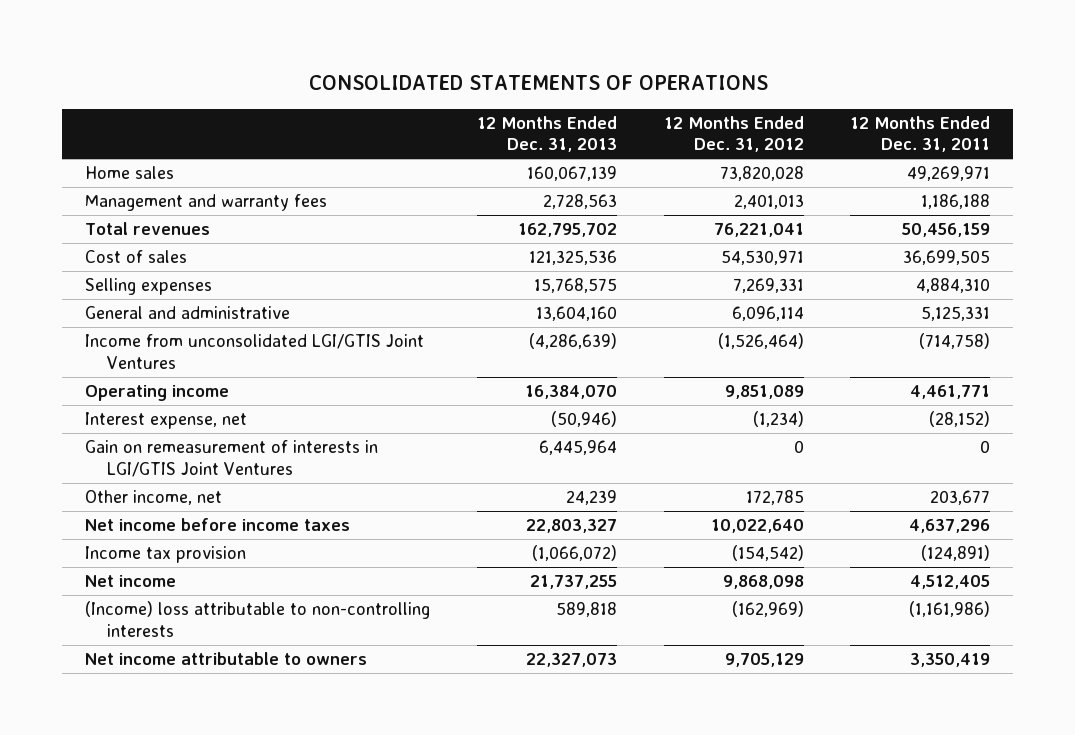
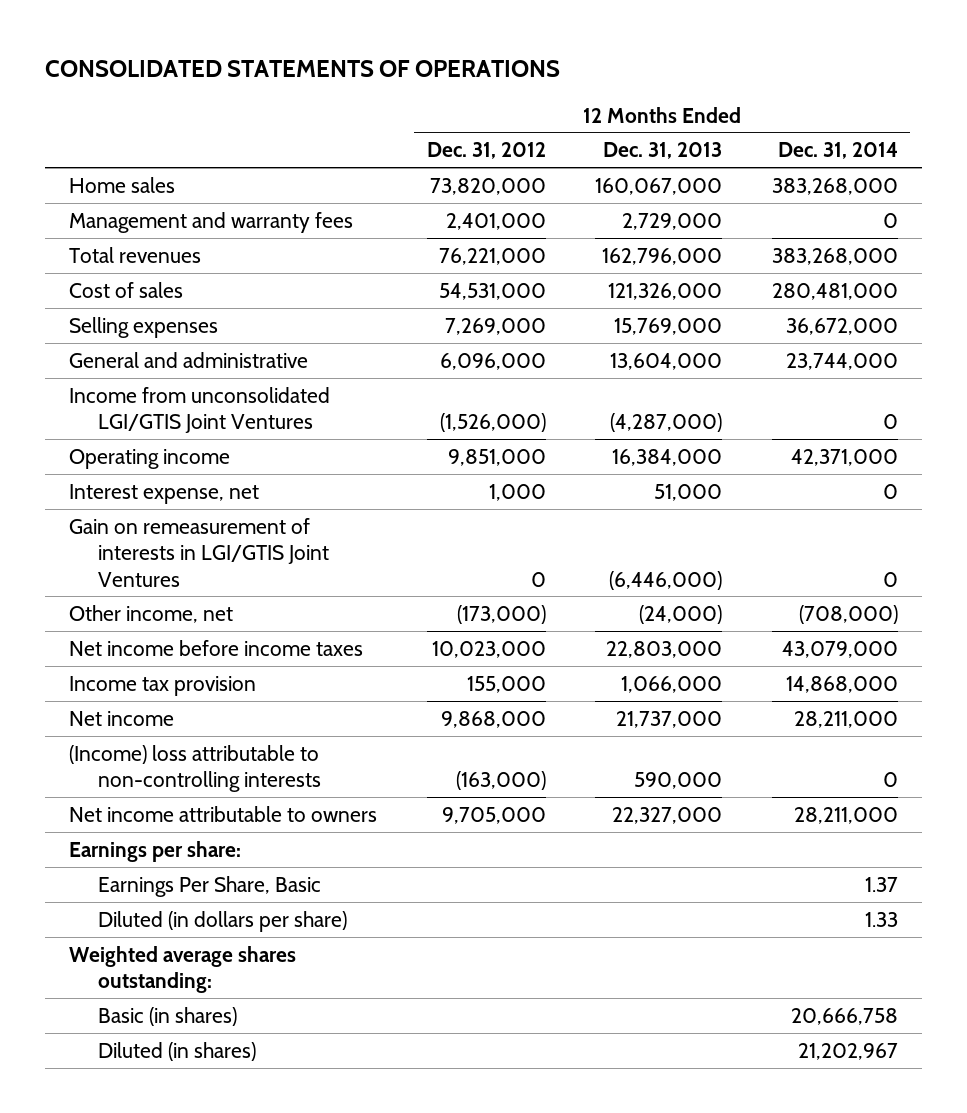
[850,115,991,153] 12 Months Ended Dec. 31, 2011 -> none
none -> [777,142,898,160] Dec. 31, 2014
[526,166,617,182] 160,067,139 -> [595,177,723,195] 160,067,000
[719,166,804,182] 73,820,028 -> [429,177,546,195] 73,820,000
[542,194,617,210] 2,728,563 -> [622,212,723,230] 2,729,000
[733,194,804,210] 2,401,013 -> [445,212,546,230] 2,401,000
[517,223,617,238] 162,795,702 -> [602,247,723,265] 162,796,000
[713,223,804,238] 76,221,041 -> [438,247,546,265] 76,221,000
[528,250,617,266] 121,325,536 -> [608,282,723,300] 121,326,000
[720,250,804,266] 54,530,971 -> [438,282,546,300] 54,531,000
[533,278,617,294] 15,768,575 -> [614,317,723,335] 15,769,000
[732,278,804,294] 7,269,331 -> [444,317,546,335] 7,269,000
[535,306,617,322] 13,604,160 -> [610,352,723,370] 13,604,000
[731,306,804,322] 6,096,114 -> [439,352,546,370] 6,096,000
[528,333,617,350] (4,286,639) -> [610,413,723,433] (4,287,000)
[717,333,804,350] (1,526,464) -> [439,413,546,433] (1,526,000)
[524,385,617,400] 16,384,070 -> [612,448,723,466] 16,384,000
[724,385,804,400] 9,851,089 -> [447,448,546,466] 9,851,000
[550,411,617,428] (50,946) -> [654,483,723,501] 51,000
[752,411,804,428] (1,234) -> [488,483,546,501] 1,000
[538,440,617,456] 6,445,964 -> [609,570,723,590] (6,446,000)
[565,490,617,506] 24,239 -> [639,604,723,624] (24,000)
[745,490,804,506] 172,785 -> [456,604,546,624] (173,000)
[525,519,617,534] 22,803,327 -> [606,640,723,658] 22,803,000
[710,519,804,534] 10,022,640 -> [431,640,546,658] 10,023,000
[531,545,617,562] (1,066,072) -> [621,675,723,693] 1,066,000
[731,545,804,562] (154,542) -> [466,675,546,693] 155,000
[529,575,617,590] 21,737,255 -> [616,710,723,728] 21,737,000
[722,575,804,590] 9,868,098 -> [440,710,546,728] 9,868,000
[555,602,617,618] 589,818 -> [634,772,723,790] 590,000
[731,601,804,618] (162,969) -> [455,771,546,791] (163,000)
[525,653,617,668] 22,327,073 -> [612,806,723,824] 22,327,000
[724,653,804,668] 9,705,129 -> [441,806,546,824] 9,705,000
none -> [69,840,242,862] Earnings per share:
none -> [98,875,322,897] Earnings Per Share, Basic
none -> [98,910,348,932] Diluted (in dollars per share)
none -> [69,945,297,994] Weighted average shares outstanding:
none -> [98,1006,238,1026] Basic (in shares)
none -> [98,1041,257,1061] Diluted (in shares)

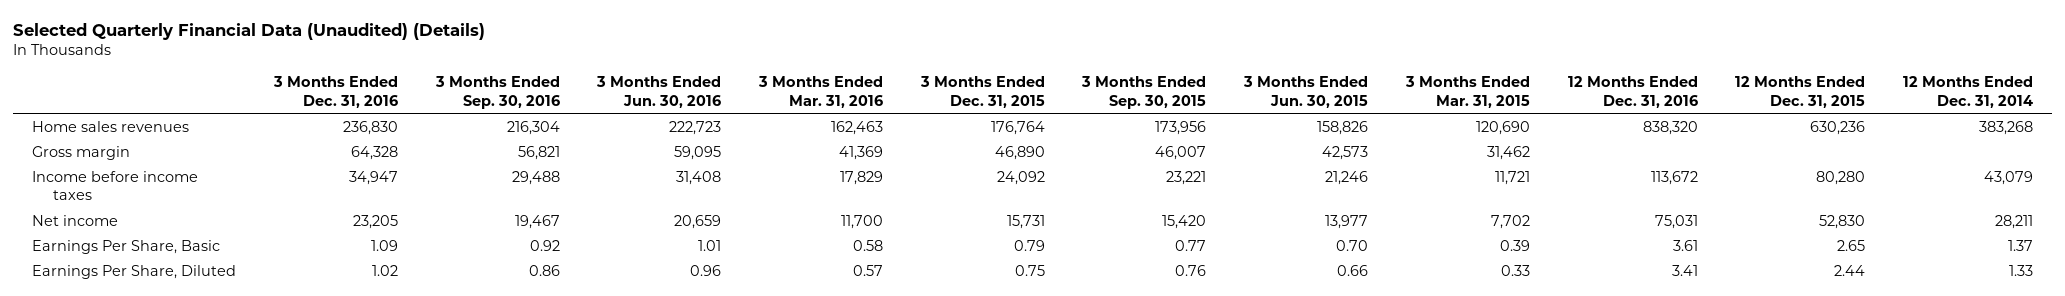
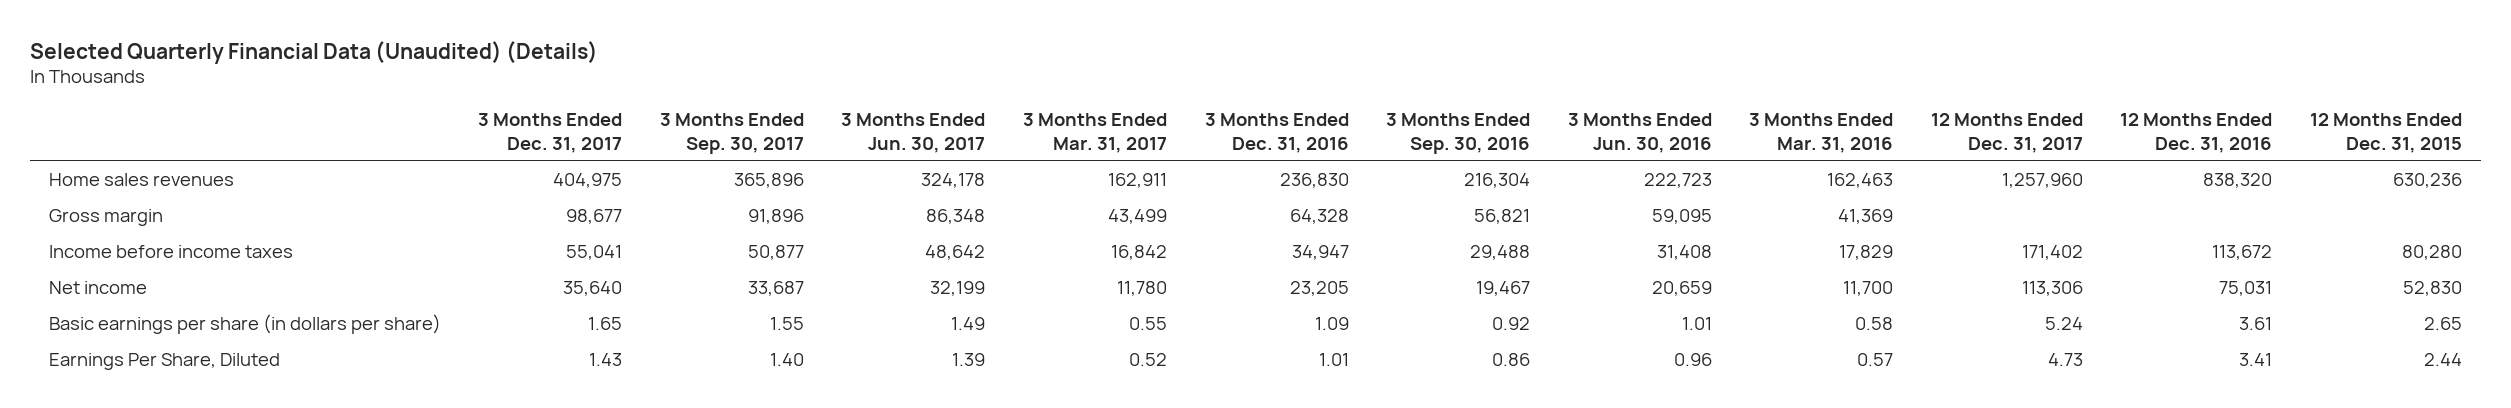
[919,76,1045,108] 3 Months Ended Dec. 31, 2015 -> none
[1081,76,1207,109] 3 Months Ended Sep. 30, 2015 -> none
[1243,76,1369,108] 3 Months Ended Jun. 30, 2015 -> none
[1404,76,1530,108] 3 Months Ended Mar. 31, 2015 -> none
[1903,76,2034,108] 12 Months Ended Dec. 31, 2014 -> none
none -> [478,113,623,153] 3 Months Ended Dec. 31, 2017
none -> [659,113,804,154] 3 Months Ended Sep. 30, 2017
none -> [841,113,986,153] 3 Months Ended Jun. 30, 2017
none -> [1023,113,1168,153] 3 Months Ended Mar. 31, 2017
none -> [1930,113,2083,153] 12 Months Ended Dec. 31, 2017
[32,239,221,254] Earnings Per Share, Basic -> [48,314,441,335] Basic earnings per share (in dollars per share)
[371,264,398,276] 1.02 -> [1318,353,1349,367] 1.01

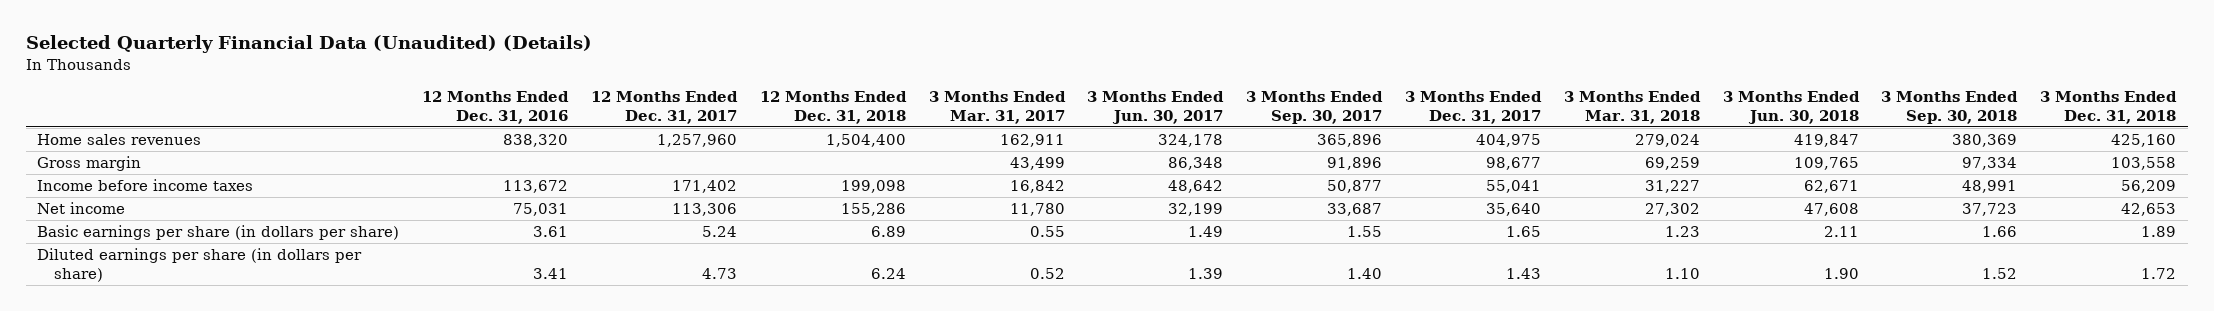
[1204,113,1349,153] 3 Months Ended Dec. 31, 2016 -> none
[1386,113,1531,154] 3 Months Ended Sep. 30, 2016 -> none
[1567,113,1712,153] 3 Months Ended Jun. 30, 2016 -> none
[1749,113,1894,153] 3 Months Ended Mar. 31, 2016 -> none
[2309,113,2462,153] 12 Months Ended Dec. 31, 2015 -> none
none -> [759,91,907,124] 12 Months Ended Dec. 31, 2018
none -> [1563,91,1701,124] 3 Months Ended Mar. 31, 2018
none -> [1722,91,1860,124] 3 Months Ended Jun. 30, 2018
none -> [1881,91,2019,124] 3 Months Ended Sep. 30, 2018
none -> [2040,91,2178,124] 3 Months Ended Dec. 31, 2018
[48,353,280,371] Earnings Per Share, Diluted -> [37,248,363,282] Diluted earnings per share (in dollars per share)

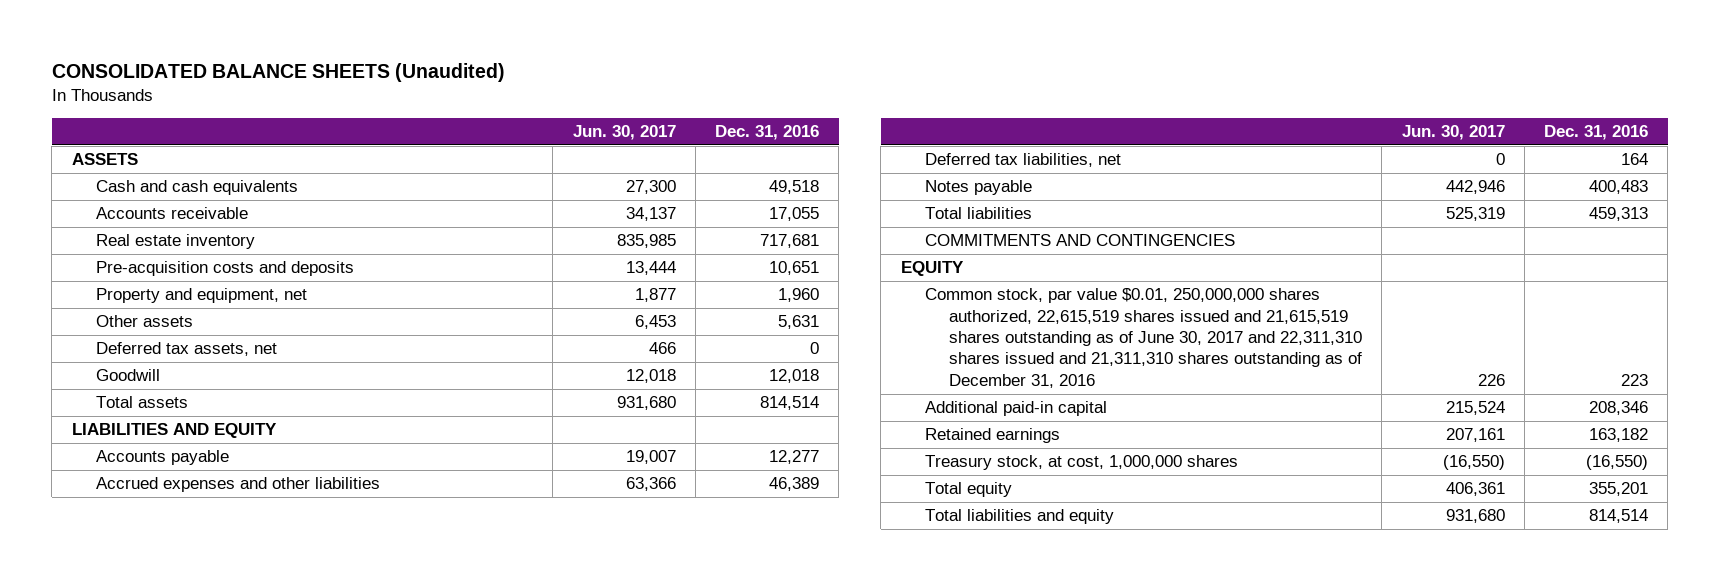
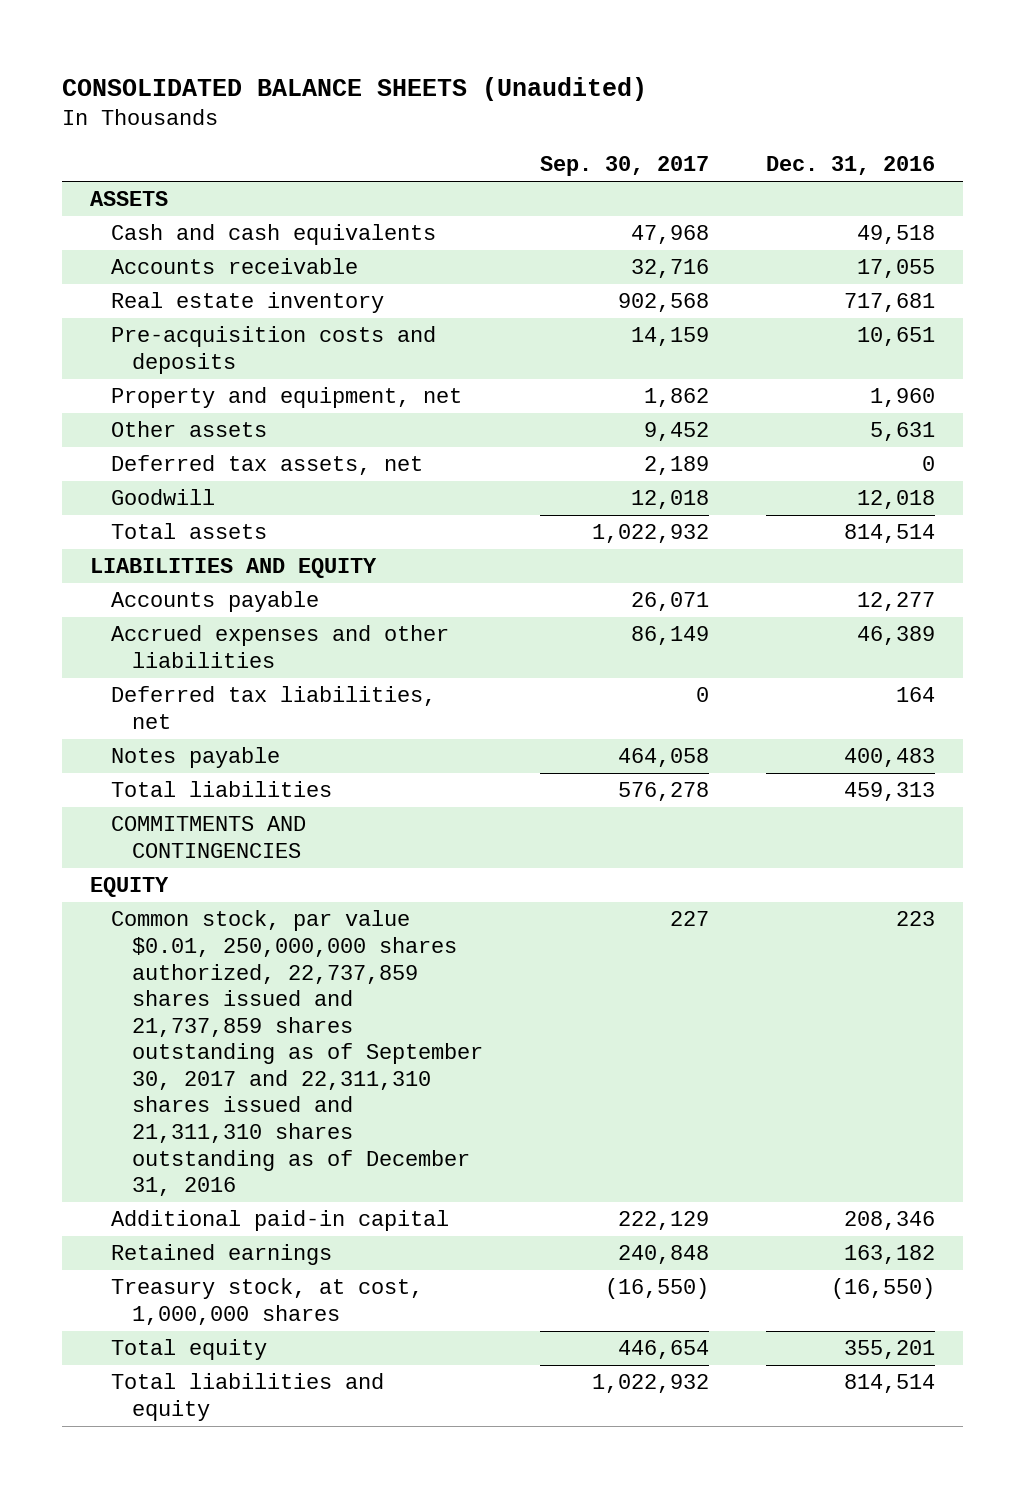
[572,124,676,140] Jun. 30, 2017 -> none
none -> [539,156,709,177] Sep. 30, 2017
[924,288,1363,388] Common stock, par value $0.01, 250,000,000 shares authorized, 22,615,519 shares issued and 21,615,519 shares outstanding as of June 30, 2017 and 22,311,310 shares issued and 21,311,310 shares outstanding as of December 31, 2016 -> [110,910,483,1197] Common stock, par value $0.01, 250,000,000 shares authorized, 22,737,859 shares issued and 21,737,859 shares outstanding as of September 30, 2017 and 22,311,310 shares issued and 21,311,310 shares outstanding as of December 31, 2016

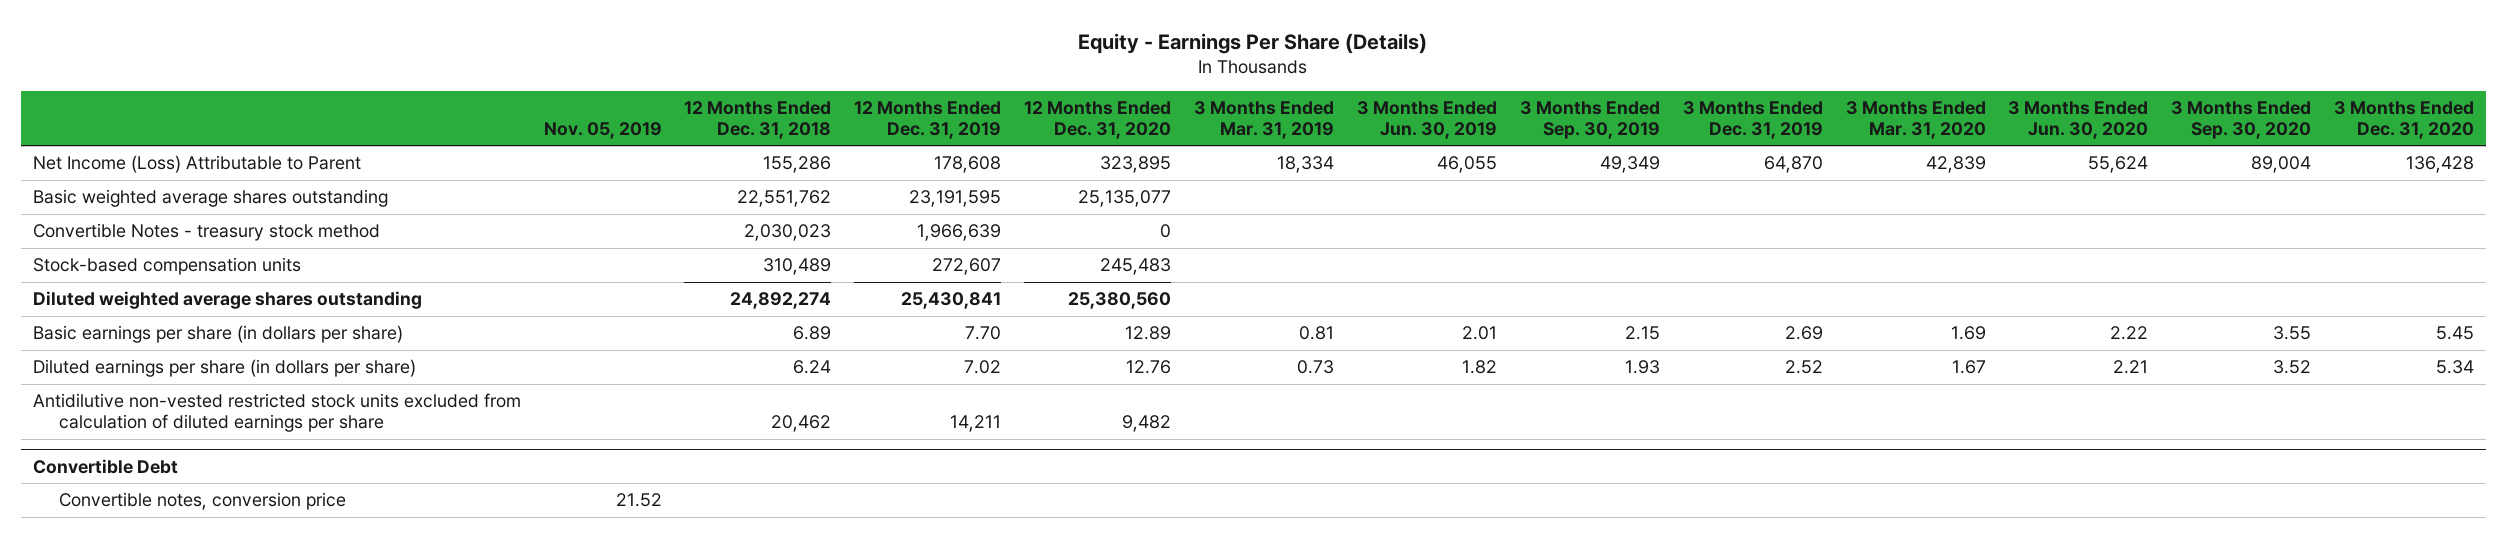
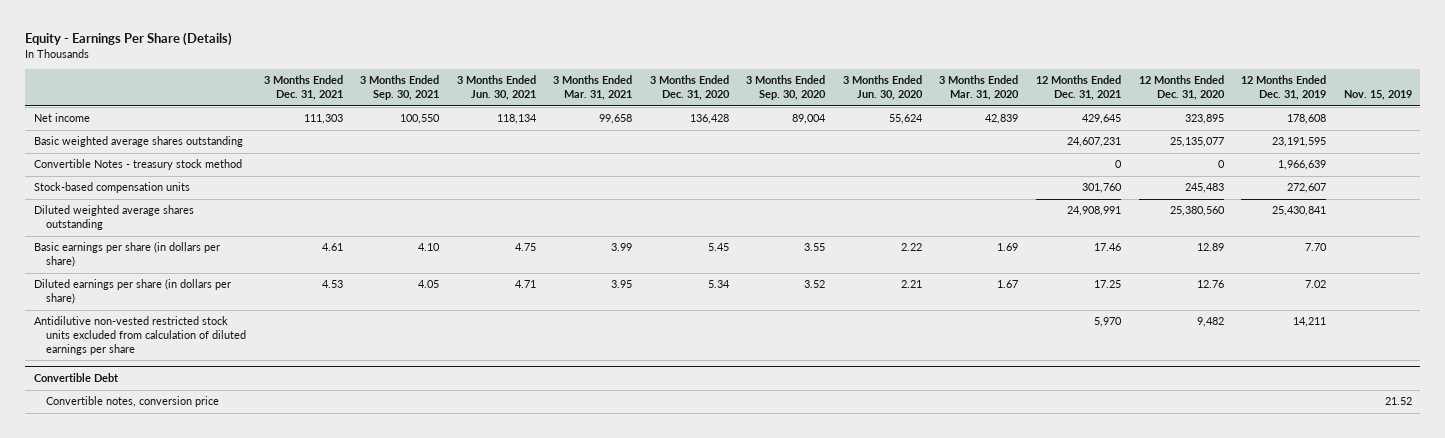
[543,121,662,139] Nov. 05, 2019 -> none
[684,100,832,139] 12 Months Ended Dec. 31, 2018 -> none
[1194,100,1335,139] 3 Months Ended Mar. 31, 2019 -> none
[1356,100,1497,139] 3 Months Ended Jun. 30, 2019 -> none
[1519,100,1660,139] 3 Months Ended Sep. 30, 2019 -> none
[1682,100,1823,139] 3 Months Ended Dec. 31, 2019 -> none
none -> [263,75,343,101] 3 Months Ended Dec. 31, 2021
none -> [360,75,440,101] 3 Months Ended Sep. 30, 2021
none -> [456,75,536,101] 3 Months Ended Jun. 30, 2021
none -> [553,75,633,101] 3 Months Ended Mar. 31, 2021
none -> [1035,75,1121,101] 12 Months Ended Dec. 31, 2021
none -> [1343,90,1412,101] Nov. 15, 2019
[32,155,361,174] Net Income (Loss) Attributable to Parent -> [33,113,90,123] Net income

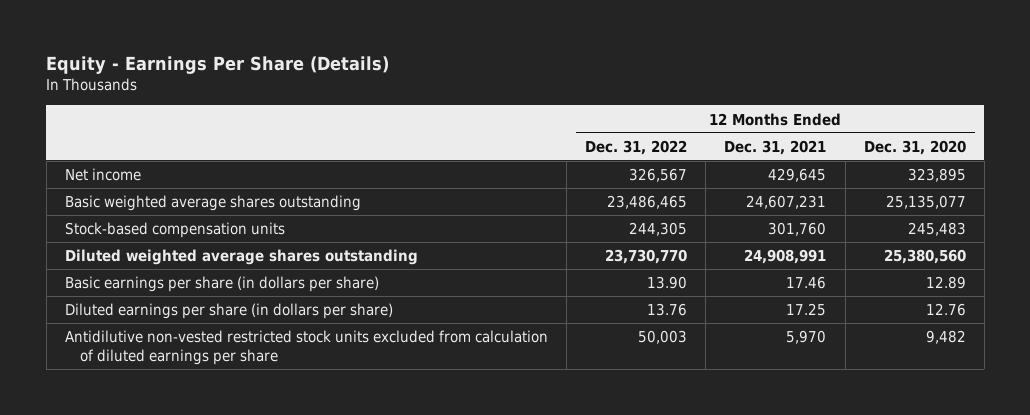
[263,75,343,101] 3 Months Ended Dec. 31, 2021 -> none
[360,75,440,101] 3 Months Ended Sep. 30, 2021 -> none
[456,75,536,101] 3 Months Ended Jun. 30, 2021 -> none
[553,75,633,101] 3 Months Ended Mar. 31, 2021 -> none
[649,75,730,101] 3 Months Ended Dec. 31, 2020 -> none
[746,75,827,101] 3 Months Ended Sep. 30, 2020 -> none
[842,75,923,101] 3 Months Ended Jun. 30, 2020 -> none
[939,75,1020,101] 3 Months Ended Mar. 31, 2020 -> none
[1241,75,1327,101] 12 Months Ended Dec. 31, 2019 -> none
[1343,90,1412,101] Nov. 15, 2019 -> none
none -> [585,139,688,155] Dec. 31, 2022
[33,159,242,171] Convertible Notes - treasury stock method -> none
[33,373,119,383] Convertible Debt -> none
[46,396,220,408] Convertible notes, conversion price -> none

